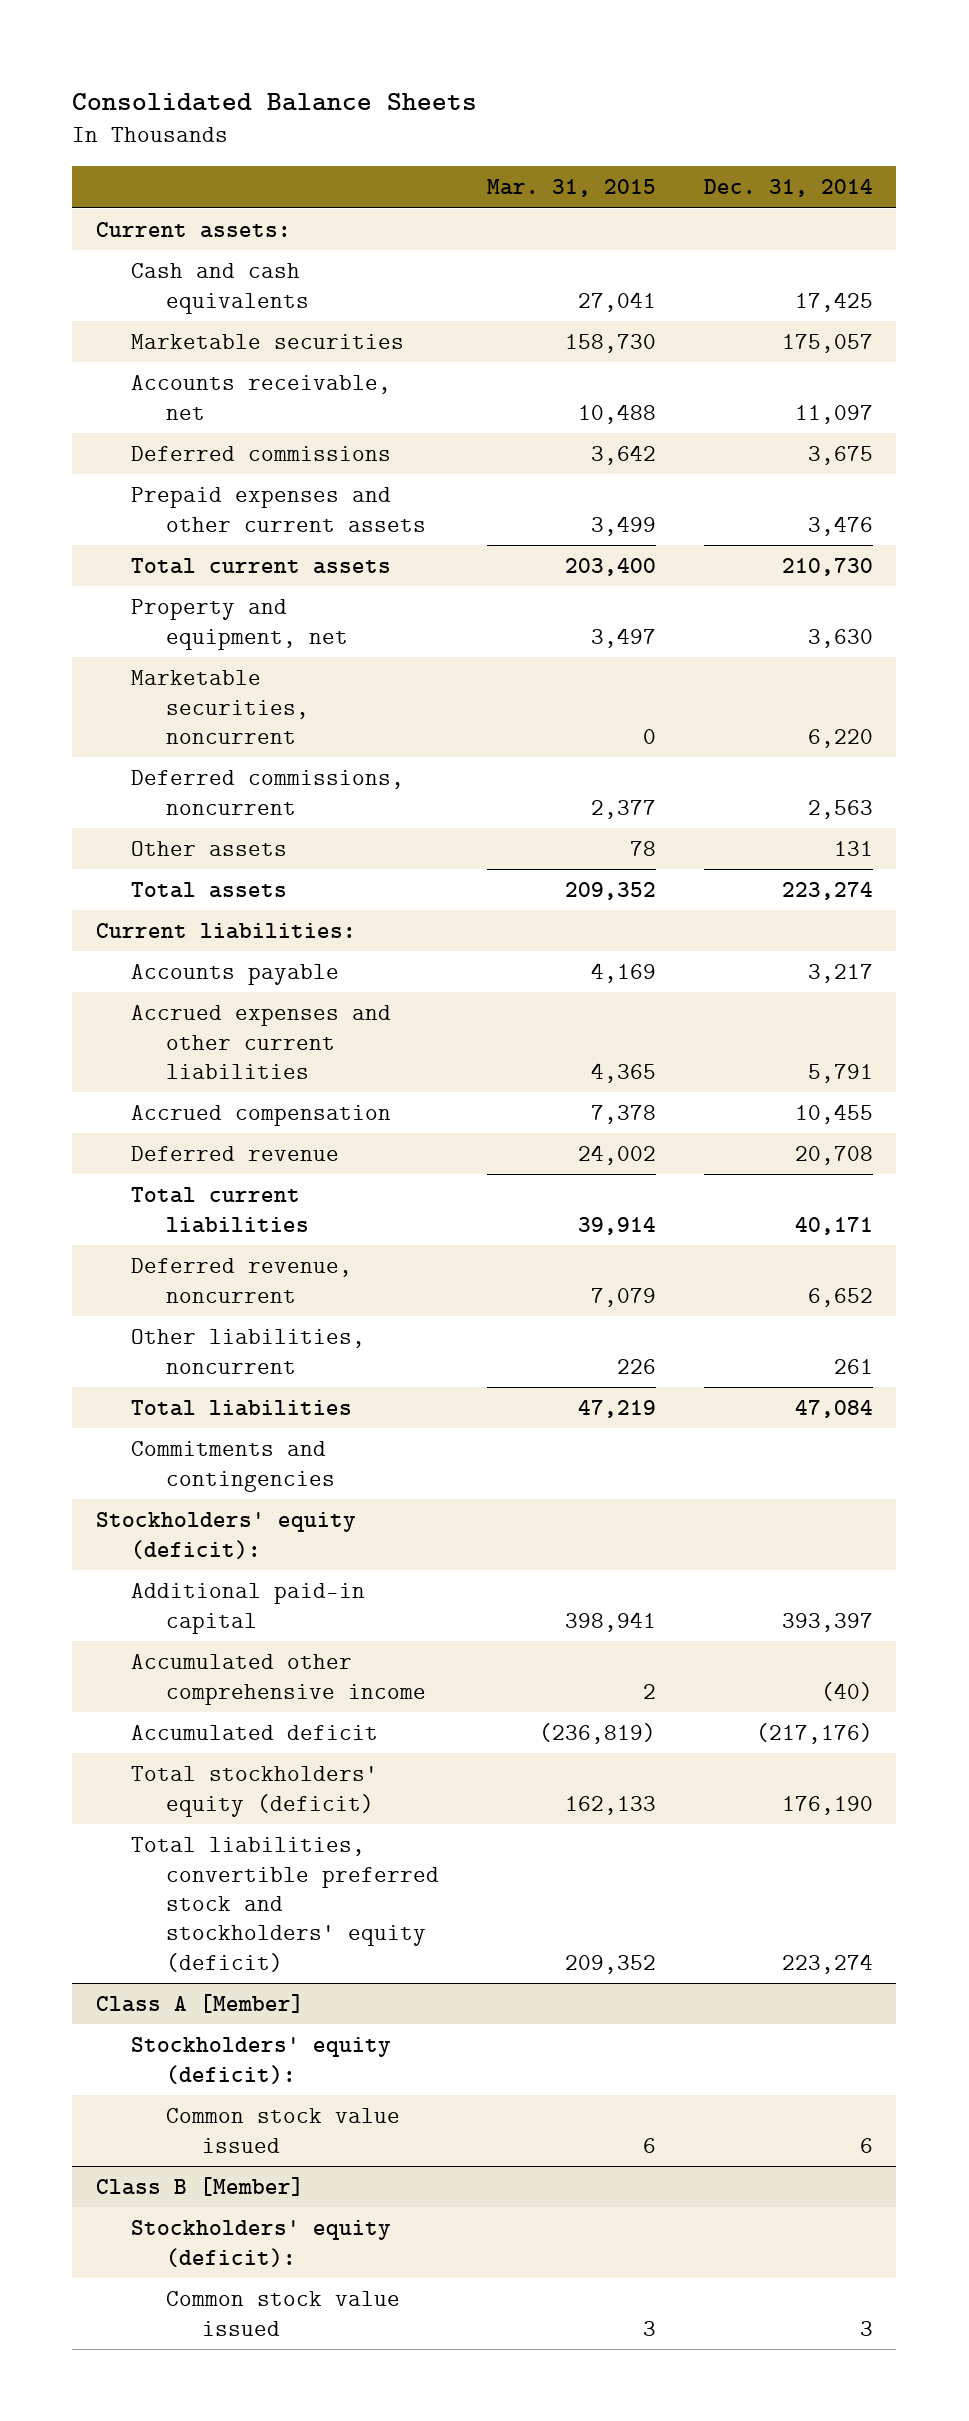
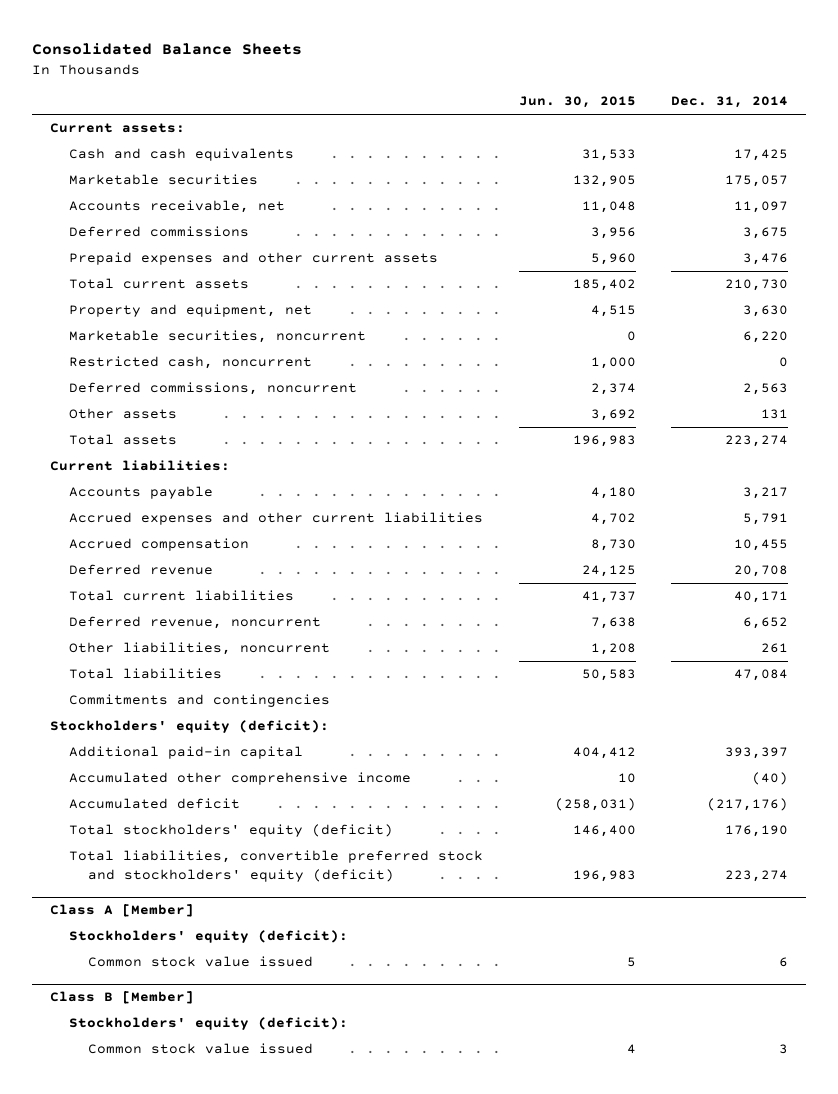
[487,179,657,198] Mar. 31, 2015 -> none
none -> [518,96,636,109] Jun. 30, 2015
none -> [68,356,312,370] Restricted cash, noncurrent

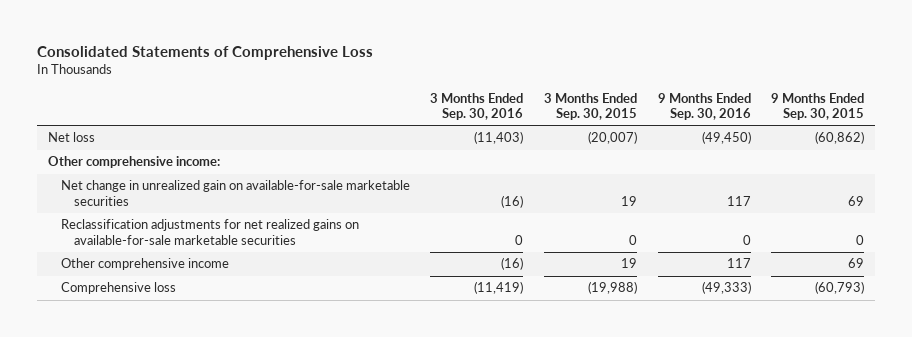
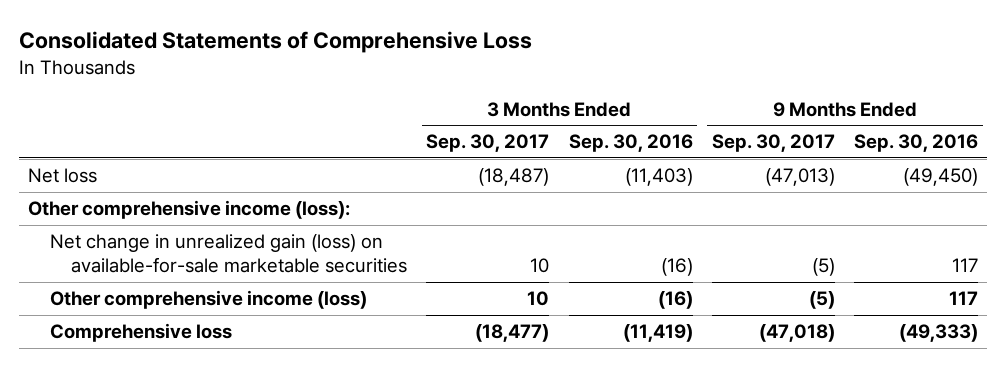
[544,92,638,121] 3 Months Ended Sep. 30, 2015 -> none
[771,92,865,121] 9 Months Ended Sep. 30, 2015 -> none
none -> [426,134,550,153] Sep. 30, 2017
none -> [711,134,835,153] Sep. 30, 2017
[60,219,359,245] Reclassification adjustments for net realized gains on available-for-sale marketable securities -> none
[47,156,220,169] Other comprehensive income: -> [28,199,351,219] Other comprehensive income (loss):
[60,180,410,206] Net change in unrealized gain on available-for-sale marketable securities -> [49,233,408,274] Net change in unrealized gain (loss) on available-for-sale marketable securities
[60,258,229,271] Other comprehensive income -> [49,289,367,309] Other comprehensive income (loss)

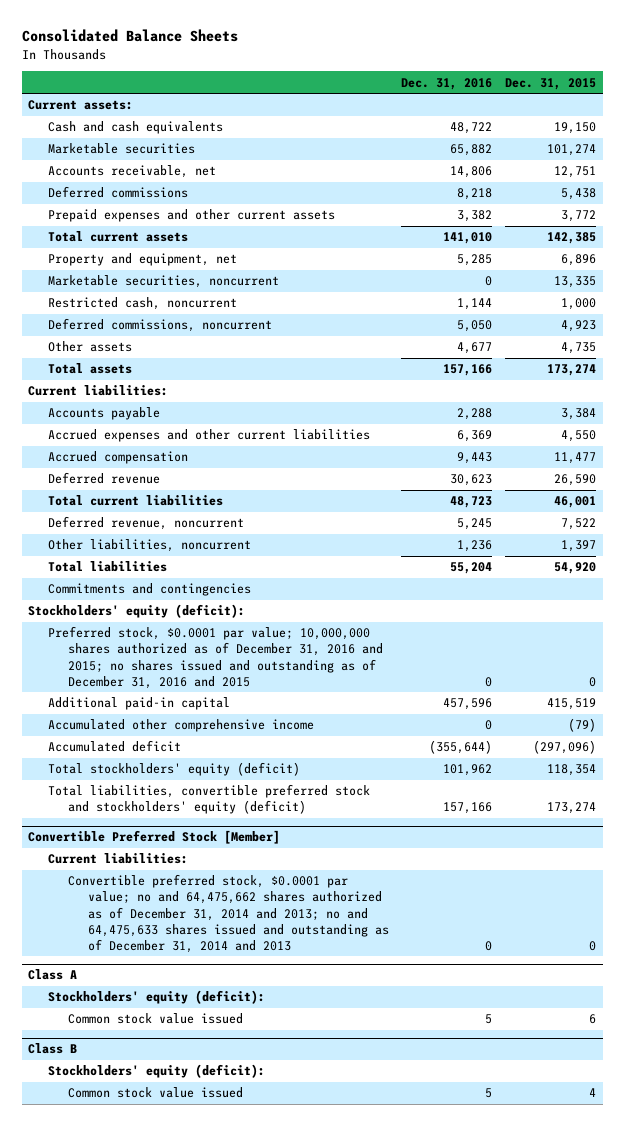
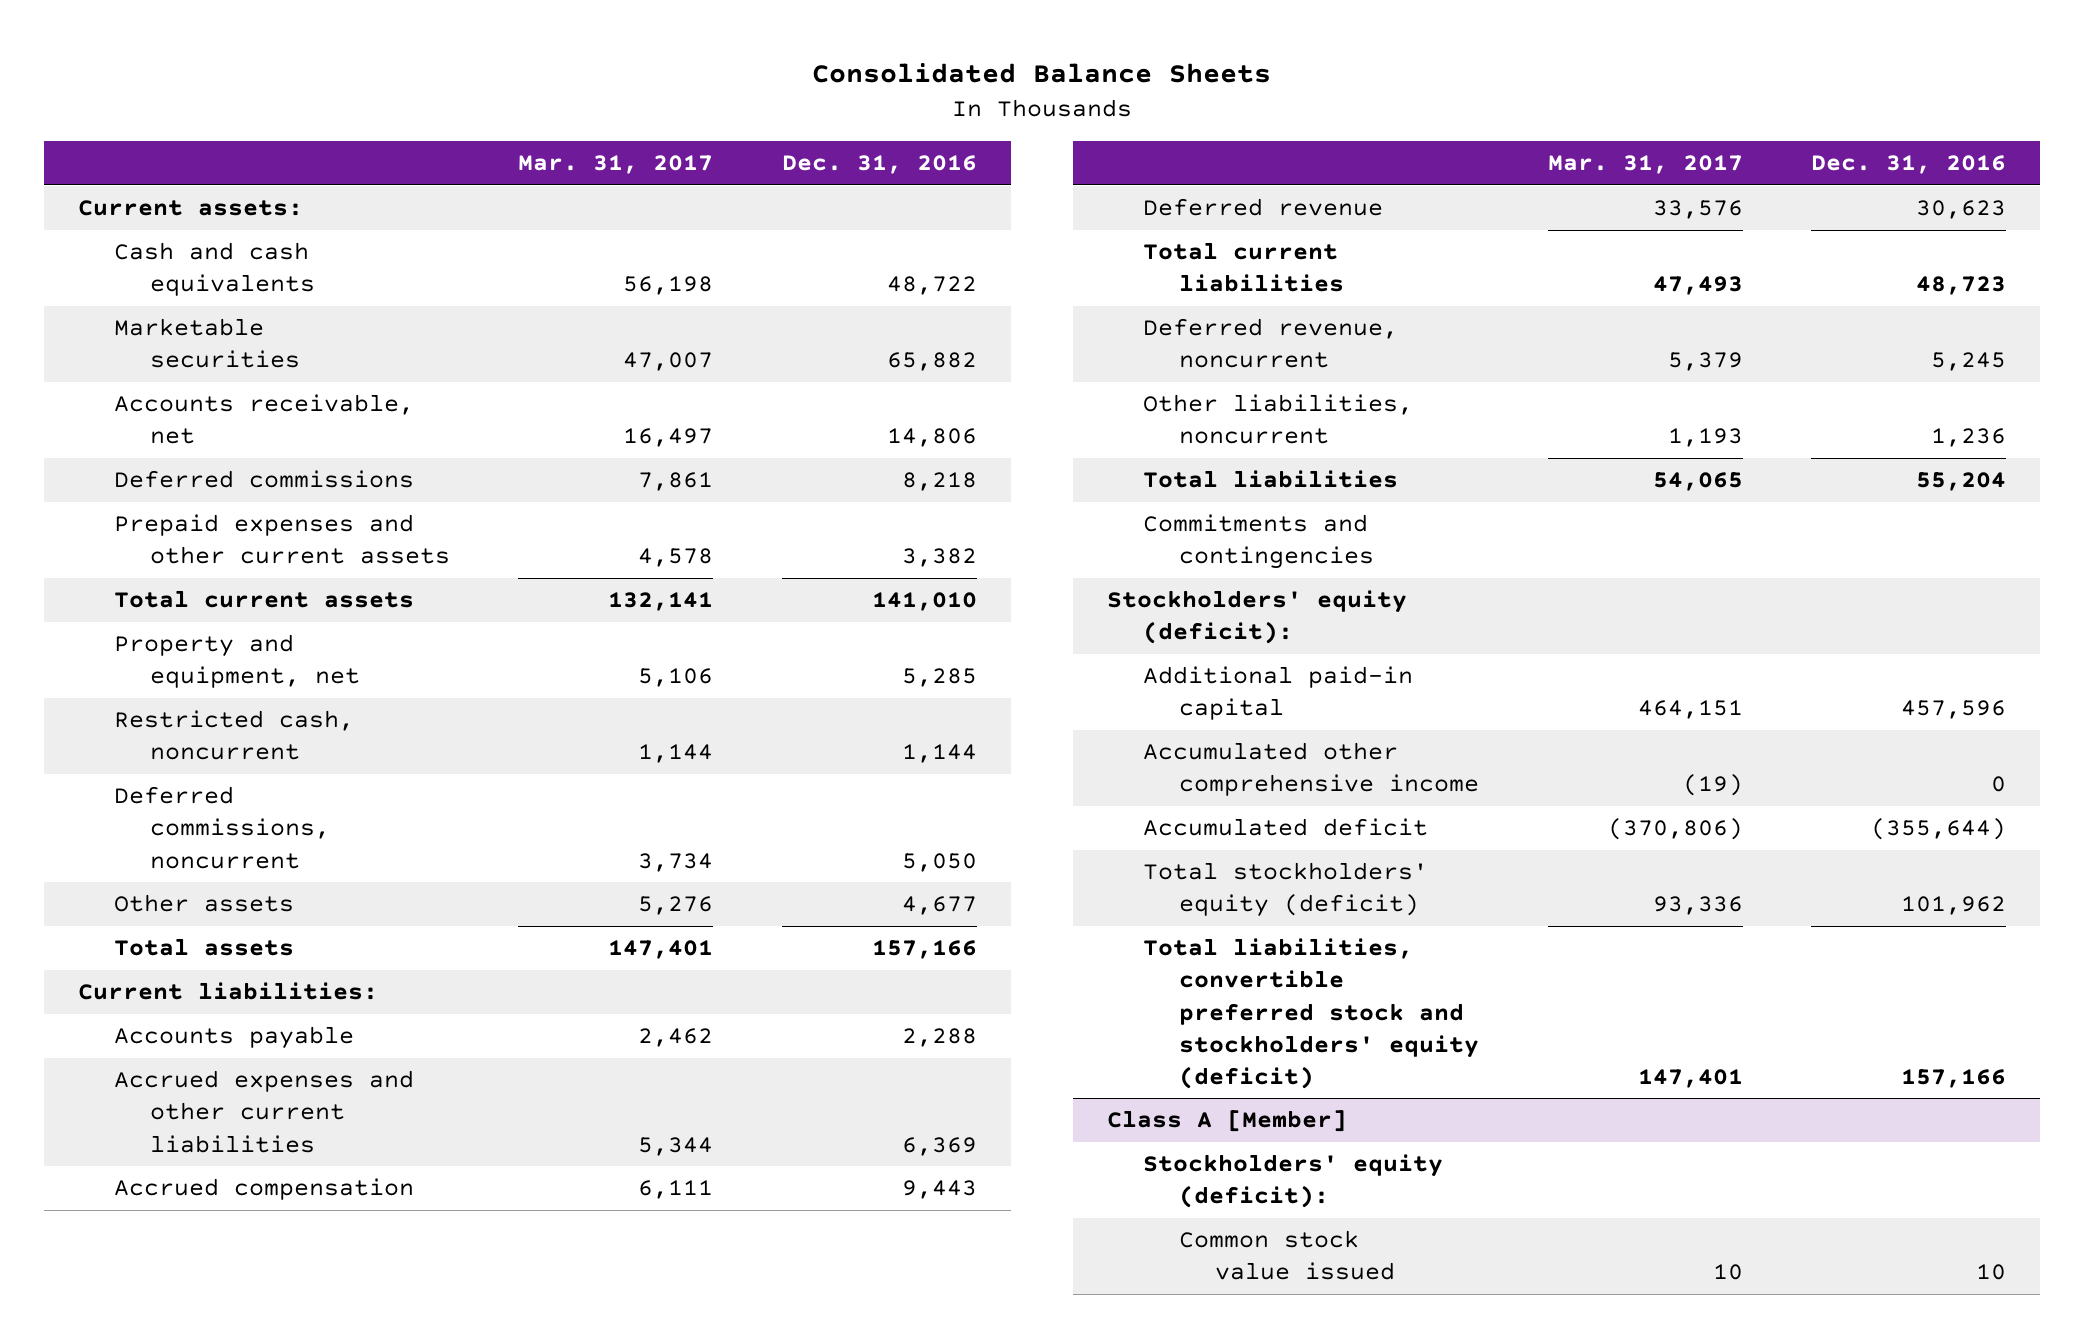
[505,77,597,90] Dec. 31, 2015 -> none
none -> [518,155,714,175] Mar. 31, 2017
[48,275,280,289] Marketable securities, noncurrent -> none
[48,626,383,689] Preferred stock, $0.0001 par value; 10,000,000 shares authorized as of December 31, 2016 and 2015; no shares issued and outstanding as of December 31, 2016 and 2015 -> none
[28,830,281,845] Convertible Preferred Stock [Member] -> none
[48,853,189,865] Current liabilities: -> none
[67,874,389,953] Convertible preferred stock, $0.0001 par value; no and 64,475,662 shares authorized as of December 31, 2014 and 2013; no and 64,475,633 shares issued and outstanding as of December 31, 2014 and 2013 -> none
[48,990,266,1005] Stockholders' equity (deficit): -> none
[67,1013,243,1025] Common stock value issued -> none
[28,1043,78,1055] Class B -> none
[28,969,78,981] Class A -> [1107,1110,1348,1133] Class A [Member]
[485,1088,493,1099] 5 -> [1975,1264,2006,1281] 10

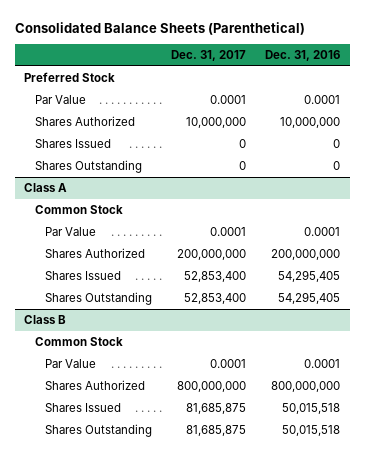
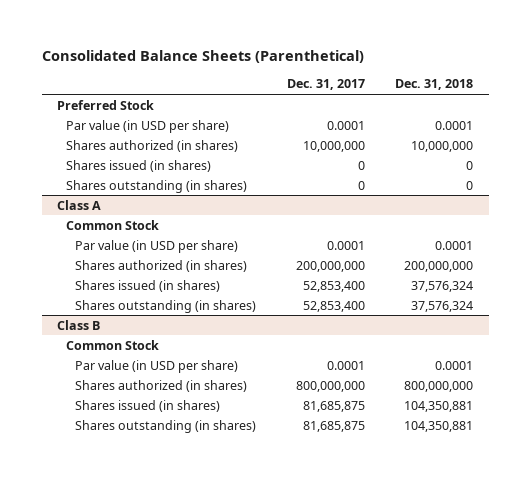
[265,50,341,62] Dec. 31, 2016 -> none
none -> [395,79,474,91] Dec. 31, 2018
[34,95,86,105] Par Value -> [66,119,230,133] Par value (in USD per share)
[34,116,135,127] Shares Authorized -> [66,139,239,152] Shares authorized (in shares)
[34,139,111,149] Shares Issued -> [66,159,212,172] Shares issued (in shares)
[34,160,142,174] Shares Outstanding -> [66,179,248,193] Shares outstanding (in shares)
[45,227,97,237] Par Value -> [75,239,239,253] Par value (in USD per share)
[45,248,146,259] Shares Authorized -> [75,259,248,272] Shares authorized (in shares)
[45,271,122,281] Shares Issued -> [75,279,221,292] Shares issued (in shares)
[45,292,153,306] Shares Outstanding -> [75,299,257,313] Shares outstanding (in shares)
[45,359,97,369] Par Value -> [75,359,239,373] Par value (in USD per share)
[45,380,146,391] Shares Authorized -> [75,379,248,392] Shares authorized (in shares)
[45,403,122,413] Shares Issued -> [75,399,221,412] Shares issued (in shares)
[45,424,153,438] Shares Outstanding -> [75,419,257,433] Shares outstanding (in shares)

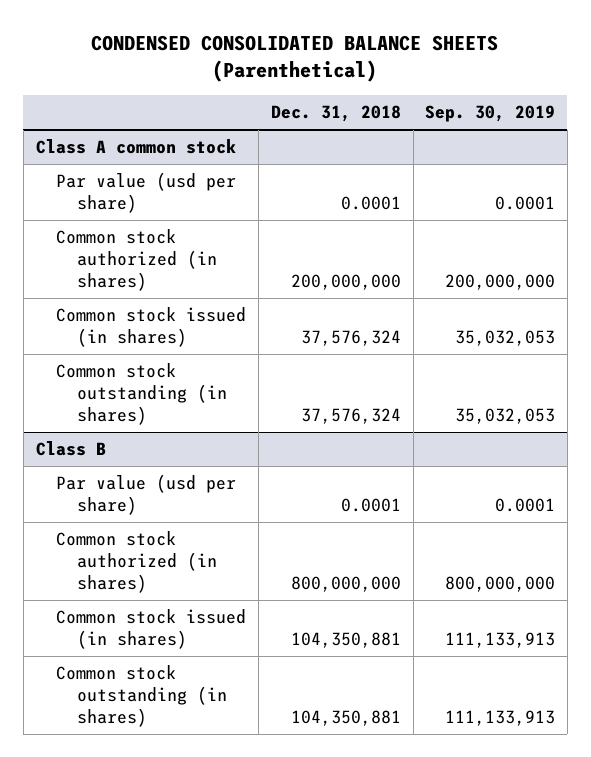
[41,50,364,64] Consolidated Balance Sheets (Parenthetical) -> [91,35,499,83] CONDENSED CONSOLIDATED BALANCE SHEETS (Parenthetical)
[286,79,365,91] Dec. 31, 2017 -> none
none -> [425,104,556,122] Sep. 30, 2019
[57,99,155,110] Preferred Stock -> none
[66,119,230,133] Par value (in USD per share) -> none
[66,139,239,152] Shares authorized (in shares) -> none
[66,159,212,172] Shares issued (in shares) -> none
[66,179,248,193] Shares outstanding (in shares) -> none
[66,219,160,230] Common Stock -> none
[57,199,102,210] Class A -> [35,139,236,155] Class A common stock
[75,239,239,253] Par value (in USD per share) -> [56,172,237,214] Par value (usd per share)
[75,259,248,272] Shares authorized (in shares) -> [56,229,218,291] Common stock authorized (in shares)
[75,279,221,292] Shares issued (in shares) -> [56,307,247,348] Common stock issued (in shares)
[75,299,257,313] Shares outstanding (in shares) -> [56,363,228,425] Common stock outstanding (in shares)
[66,339,160,350] Common Stock -> none
[75,359,239,373] Par value (in USD per share) -> [56,474,237,516] Par value (usd per share)
[75,379,248,392] Shares authorized (in shares) -> [56,531,218,593] Common stock authorized (in shares)
[75,399,221,412] Shares issued (in shares) -> [56,609,247,650] Common stock issued (in shares)
[75,419,257,433] Shares outstanding (in shares) -> [56,665,228,727] Common stock outstanding (in shares)

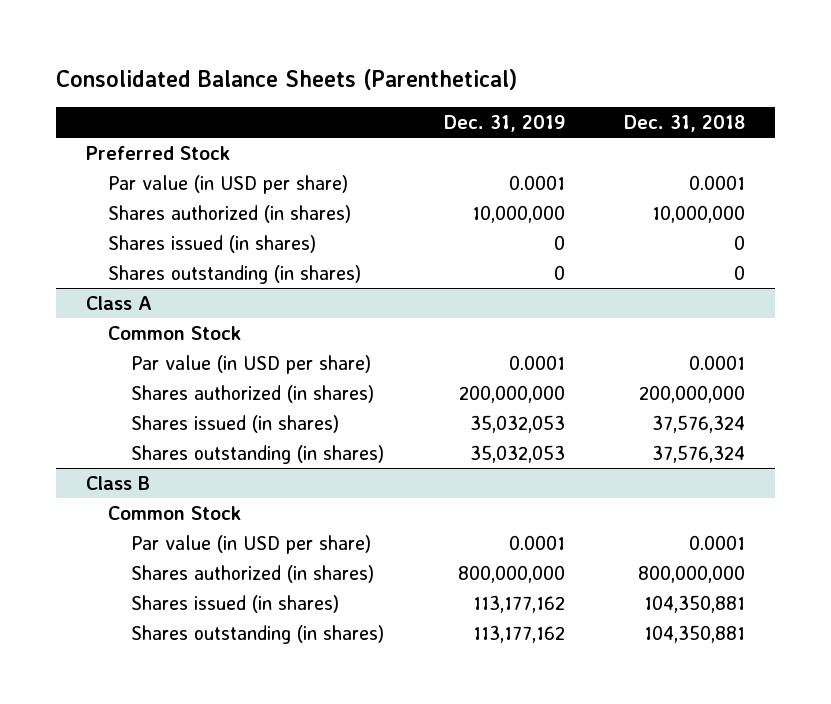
[91,35,499,83] CONDENSED CONSOLIDATED BALANCE SHEETS (Parenthetical) -> [56,69,518,91] Consolidated Balance Sheets (Parenthetical)
[425,104,556,122] Sep. 30, 2019 -> none
none -> [443,115,565,133] Dec. 31, 2019
none -> [86,145,231,160] Preferred Stock
none -> [108,174,349,194] Par value (in USD per share)
none -> [108,204,352,223] Shares authorized (in shares)
none -> [108,234,317,253] Shares issued (in shares)
none -> [108,264,362,284] Shares outstanding (in shares)
[35,139,236,155] Class A common stock -> [86,295,153,310] Class A
none -> [108,325,242,340] Common Stock
[56,172,237,214] Par value (usd per share) -> [130,354,371,374] Par value (in USD per share)
[56,229,218,291] Common stock authorized (in shares) -> [130,384,374,403] Shares authorized (in shares)
[56,307,247,348] Common stock issued (in shares) -> [130,414,339,433] Shares issued (in shares)
[56,363,228,425] Common stock outstanding (in shares) -> [130,444,384,464] Shares outstanding (in shares)
none -> [108,505,242,520] Common Stock
[56,474,237,516] Par value (usd per share) -> [130,534,371,554] Par value (in USD per share)
[56,531,218,593] Common stock authorized (in shares) -> [130,564,374,583] Shares authorized (in shares)
[56,609,247,650] Common stock issued (in shares) -> [130,594,339,613] Shares issued (in shares)
[56,665,228,727] Common stock outstanding (in shares) -> [130,624,384,644] Shares outstanding (in shares)

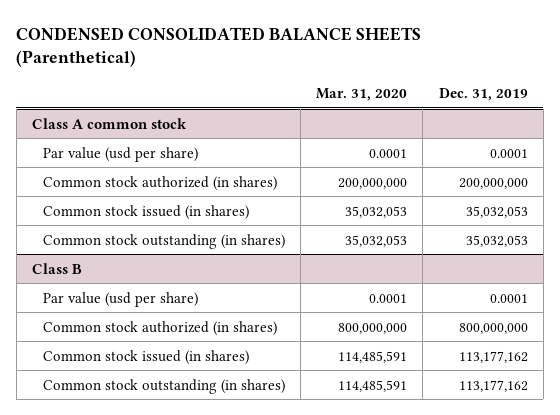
[56,69,518,91] Consolidated Balance Sheets (Parenthetical) -> [16,26,422,68] CONDENSED CONSOLIDATED BALANCE SHEETS (Parenthetical)
[624,115,746,133] Dec. 31, 2018 -> none
none -> [316,87,408,101] Mar. 31, 2020
[86,145,231,160] Preferred Stock -> none
[108,174,349,194] Par value (in USD per share) -> none
[108,204,352,223] Shares authorized (in shares) -> none
[108,234,317,253] Shares issued (in shares) -> none
[108,264,362,284] Shares outstanding (in shares) -> none
[108,325,242,340] Common Stock -> none
[86,295,153,310] Class A -> [31,117,187,129] Class A common stock
[130,354,371,374] Par value (in USD per share) -> [42,146,198,162] Par value (usd per share)
[130,384,374,403] Shares authorized (in shares) -> [42,175,277,191] Common stock authorized (in shares)
[130,414,339,433] Shares issued (in shares) -> [42,204,249,220] Common stock issued (in shares)
[130,444,384,464] Shares outstanding (in shares) -> [42,233,285,249] Common stock outstanding (in shares)
[108,505,242,520] Common Stock -> none
[130,534,371,554] Par value (in USD per share) -> [42,291,198,307] Par value (usd per share)
[130,564,374,583] Shares authorized (in shares) -> [42,320,277,336] Common stock authorized (in shares)
[130,594,339,613] Shares issued (in shares) -> [42,349,249,365] Common stock issued (in shares)
[130,624,384,644] Shares outstanding (in shares) -> [42,378,285,394] Common stock outstanding (in shares)

